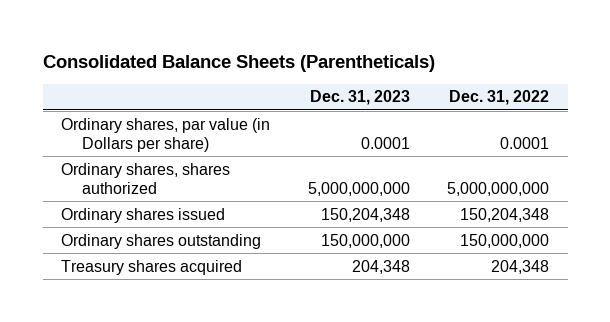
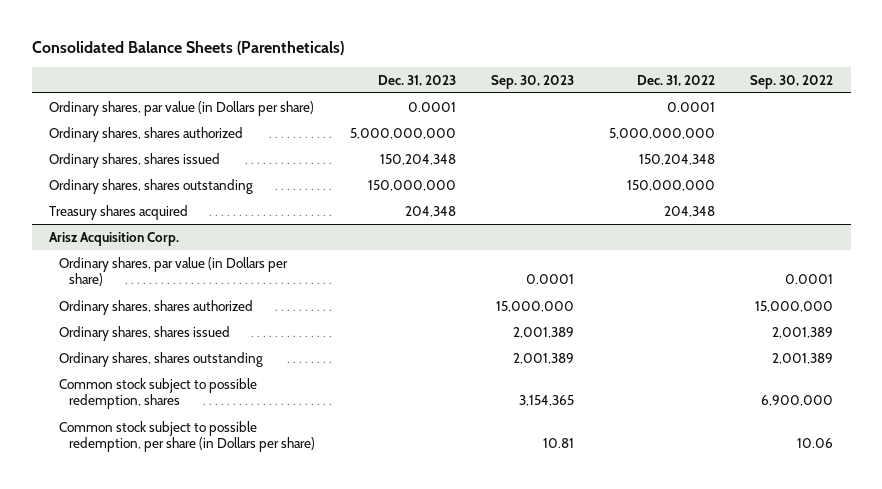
none -> [491,74,575,89] Sep. 30, 2023
none -> [750,74,834,89] Sep. 30, 2022
[61,207,226,223] Ordinary shares issued -> [49,152,221,168] Ordinary shares, shares issued
[61,233,262,249] Ordinary shares outstanding -> [49,178,254,194] Ordinary shares, shares outstanding
none -> [49,231,180,246] Arisz Acquisition Corp.
none -> [59,256,289,287] Ordinary shares, par value (in Dollars per share)
none -> [59,299,254,315] Ordinary shares, shares authorized
none -> [59,325,231,341] Ordinary shares, shares issued
none -> [59,351,264,367] Ordinary shares, shares outstanding
none -> [59,377,258,410] Common stock subject to possible redemption, shares
none -> [59,420,315,453] Common stock subject to possible redemption, per share (in Dollars per share)

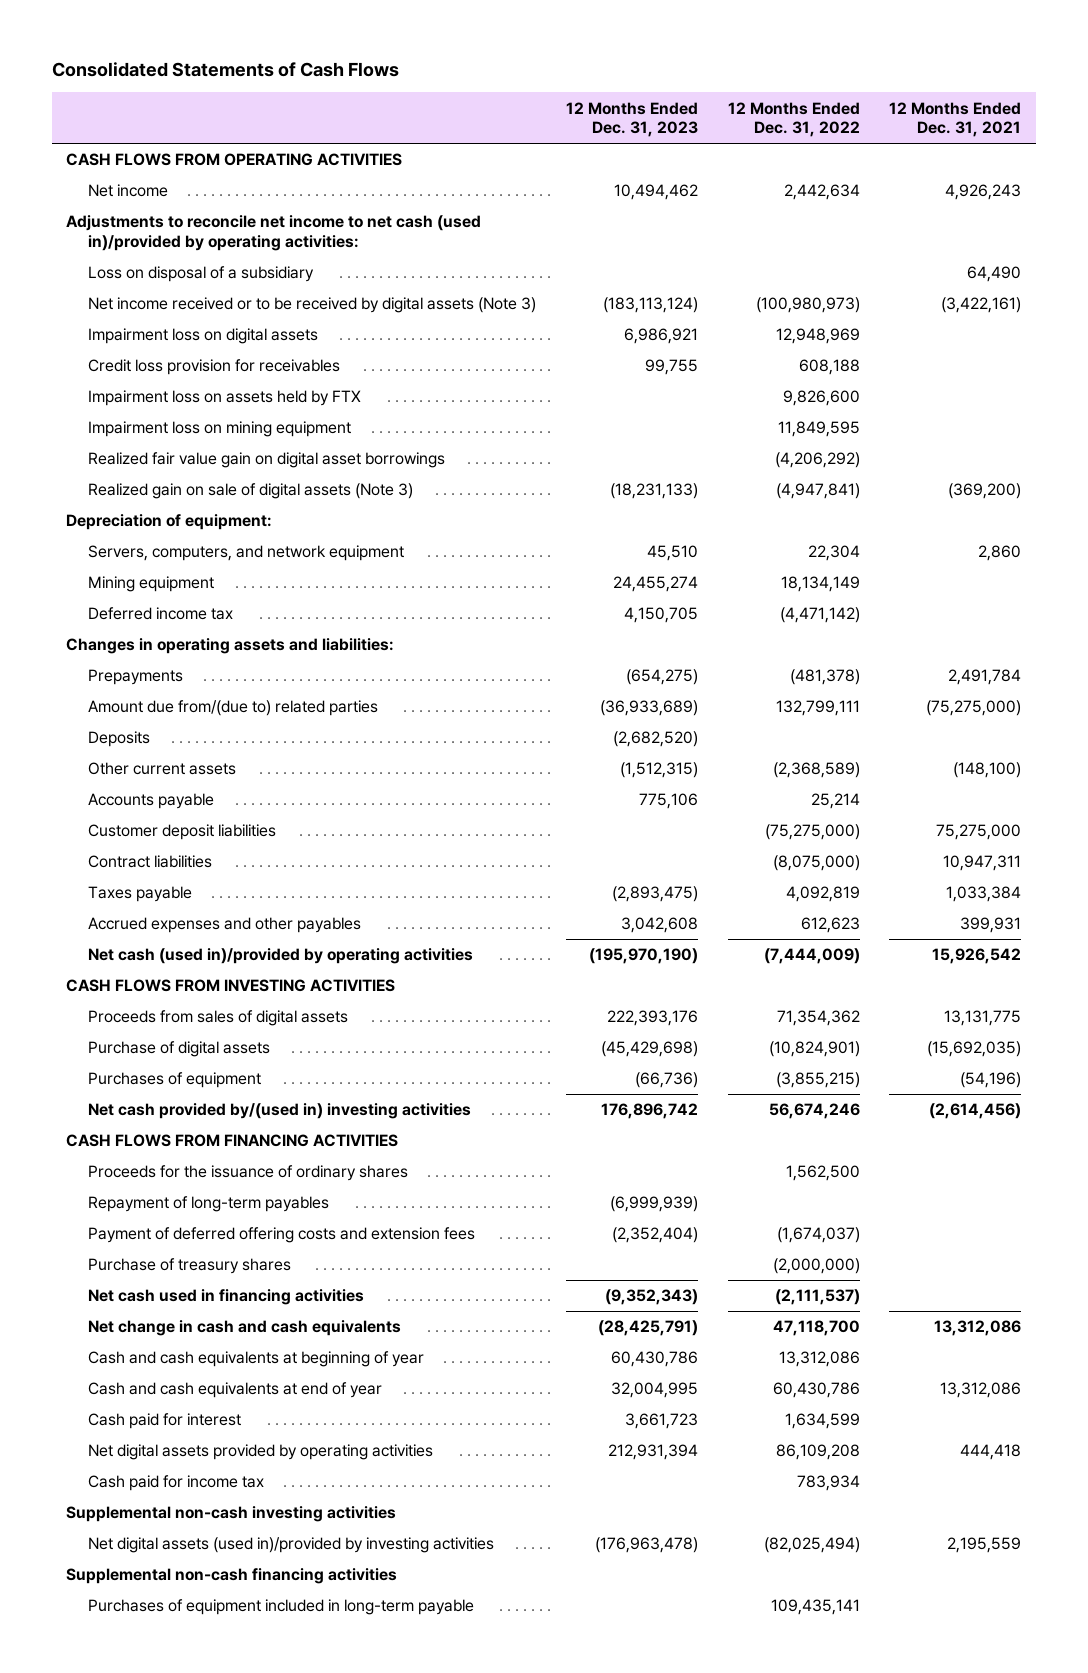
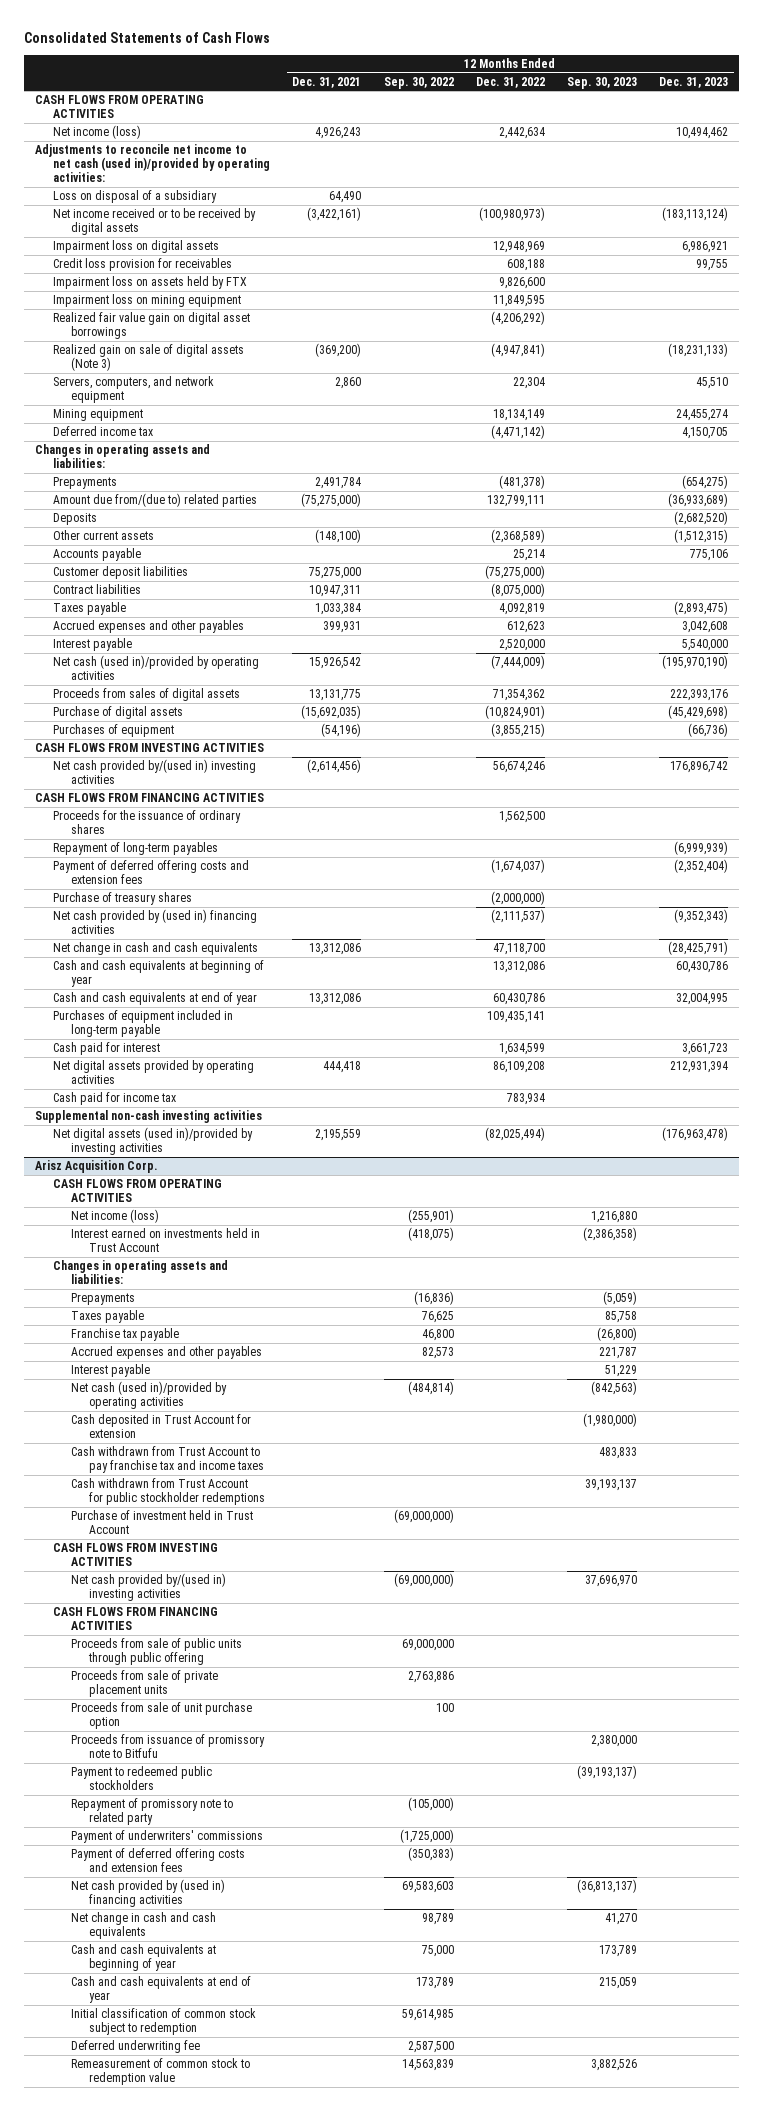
none -> [383,76,454,89] Sep. 30, 2022
none -> [566,76,637,89] Sep. 30, 2023
[88,184,169,198] Net income -> [53,125,142,140] Net income (loss)
[88,297,537,314] Net income received or to be received by digital assets (Note 3) -> [53,208,257,236] Net income received or to be received by digital assets
[66,514,273,531] Depreciation of equipment: -> none
none -> [53,638,133,652] Interest payable
[66,979,396,993] CASH FLOWS FROM INVESTING ACTIVITIES -> [35,743,265,753] CASH FLOWS FROM INVESTING ACTIVITIES
[88,1289,365,1306] Net cash used in financing activities -> [53,909,258,935] Net cash provided by (used in) financing activities
[88,1599,475,1616] Purchases of equipment included in long-term payable -> [53,1010,234,1038] Purchases of equipment included in long-term payable
[66,1568,398,1585] Supplemental non-cash financing activities -> none
none -> [35,1160,159,1174] Arisz Acquisition Corp.
none -> [53,1179,223,1203] CASH FLOWS FROM OPERATING ACTIVITIES
none -> [71,1209,160,1224] Net income (loss)
none -> [71,1228,261,1253] Interest earned on investments held in Trust Account
none -> [53,1260,229,1285] Changes in operating assets and liabilities:
none -> [71,1293,136,1306] Prepayments
none -> [71,1310,145,1324] Taxes payable
none -> [71,1328,180,1342] Franchise tax payable
none -> [71,1346,263,1360] Accrued expenses and other payables
none -> [71,1364,151,1378] Interest payable
none -> [71,1381,228,1410] Net cash (used in)/provided by operating activities
none -> [71,1414,252,1439] Cash deposited in Trust Account for extension
none -> [71,1446,265,1474] Cash withdrawn from Trust Account to pay franchise tax and income taxes
none -> [71,1478,266,1506] Cash withdrawn from Trust Account for public stockholder redemptions
none -> [71,1510,254,1535] Purchase of investment held in Trust Account
none -> [53,1543,219,1567] CASH FLOWS FROM INVESTING ACTIVITIES
none -> [71,1573,227,1602] Net cash provided by/(used in) investing activities
none -> [53,1607,219,1631] CASH FLOWS FROM FINANCING ACTIVITIES
none -> [71,1638,243,1666] Proceeds from sale of public units through public offering
none -> [71,1670,219,1698] Proceeds from sale of private placement units
none -> [71,1702,253,1730] Proceeds from sale of unit purchase option
none -> [71,1734,266,1759] Proceeds from issuance of promissory note to Bitfufu
none -> [71,1766,213,1791] Payment to redeemed public stockholders
none -> [71,1798,234,1826] Repayment of promissory note to related party
none -> [71,1830,264,1844] Payment of underwriters' commissions
none -> [71,1848,246,1873] Payment of deferred offering costs and extension fees
none -> [71,1879,226,1908] Net cash provided by (used in) financing activities
none -> [71,1912,217,1940] Net change in cash and cash equivalents
none -> [71,1944,217,1972] Cash and cash equivalents at beginning of year
none -> [71,1976,252,2004] Cash and cash equivalents at end of year
none -> [71,2008,257,2036] Initial classification of common stock subject to redemption
none -> [71,2040,201,2054] Deferred underwriting fee
none -> [71,2058,251,2086] Remeasurement of common stock to redemption value

